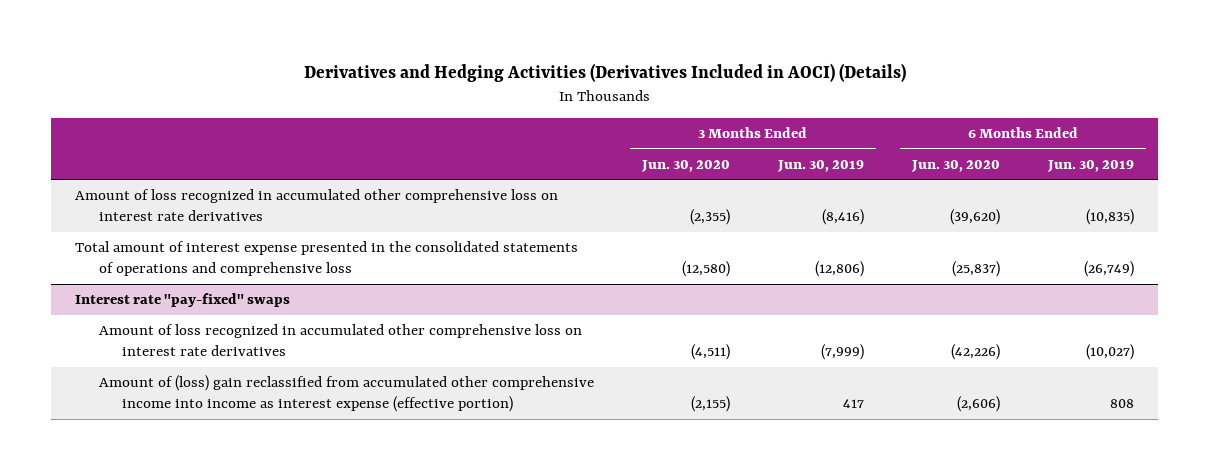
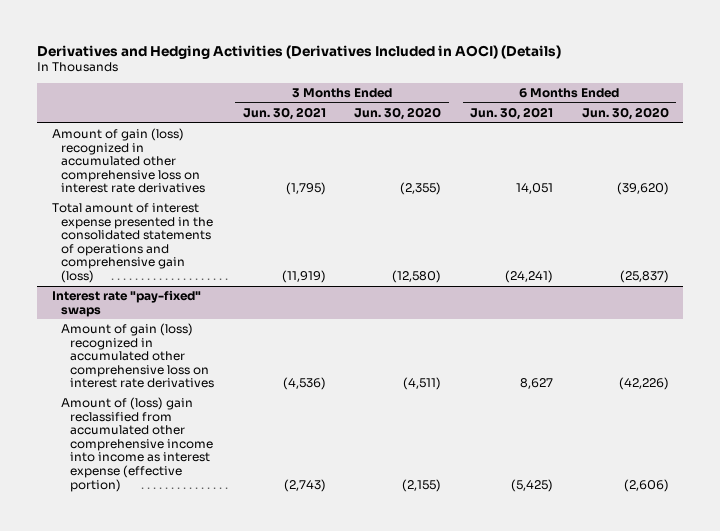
[776,159,864,172] Jun. 30, 2019 -> none
[1046,159,1134,172] Jun. 30, 2019 -> none
none -> [242,107,326,121] Jun. 30, 2021
none -> [470,107,554,121] Jun. 30, 2021
[75,189,559,222] Amount of loss recognized in accumulated other comprehensive loss on interest rate derivatives -> [51,128,205,194] Amount of gain (loss) recognized in accumulated other comprehensive loss on interest rate derivatives
[75,241,579,277] Total amount of interest expense presented in the consolidated statements of operations and comprehensive loss -> [51,203,213,284] Total amount of interest expense presented in the consolidated statements of operations and comprehensive gain (loss)
[98,324,582,357] Amount of loss recognized in accumulated other comprehensive loss on interest rate derivatives -> [60,323,214,389] Amount of gain (loss) recognized in accumulated other comprehensive loss on interest rate derivatives

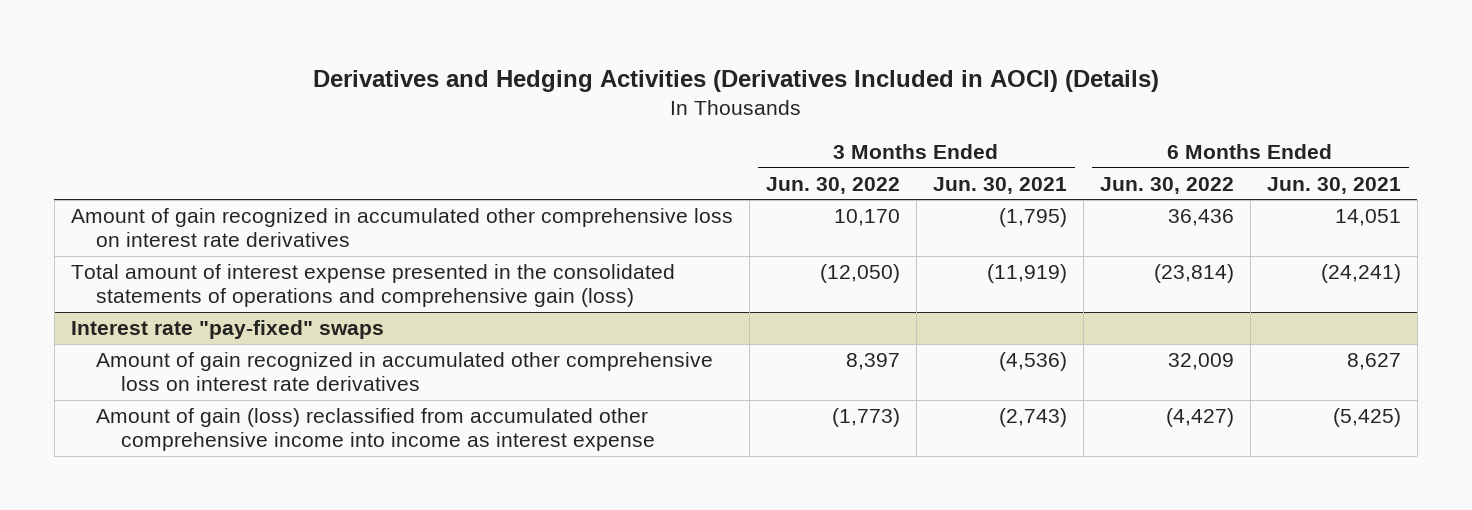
[354,107,442,121] Jun. 30, 2020 -> none
[581,107,669,121] Jun. 30, 2020 -> none
none -> [765,176,900,194] Jun. 30, 2022
none -> [1099,176,1234,194] Jun. 30, 2022
[51,128,205,194] Amount of gain (loss) recognized in accumulated other comprehensive loss on interest rate derivatives -> [70,208,733,248] Amount of gain recognized in accumulated other comprehensive loss on interest rate derivatives
[60,323,214,389] Amount of gain (loss) recognized in accumulated other comprehensive loss on interest rate derivatives -> [95,352,713,392] Amount of gain recognized in accumulated other comprehensive loss on interest rate derivatives
[60,397,213,492] Amount of (loss) gain reclassified from accumulated other comprehensive income into income as interest expense (effective portion) -> [95,408,655,452] Amount of gain (loss) reclassified from accumulated other comprehensive income into income as interest expense

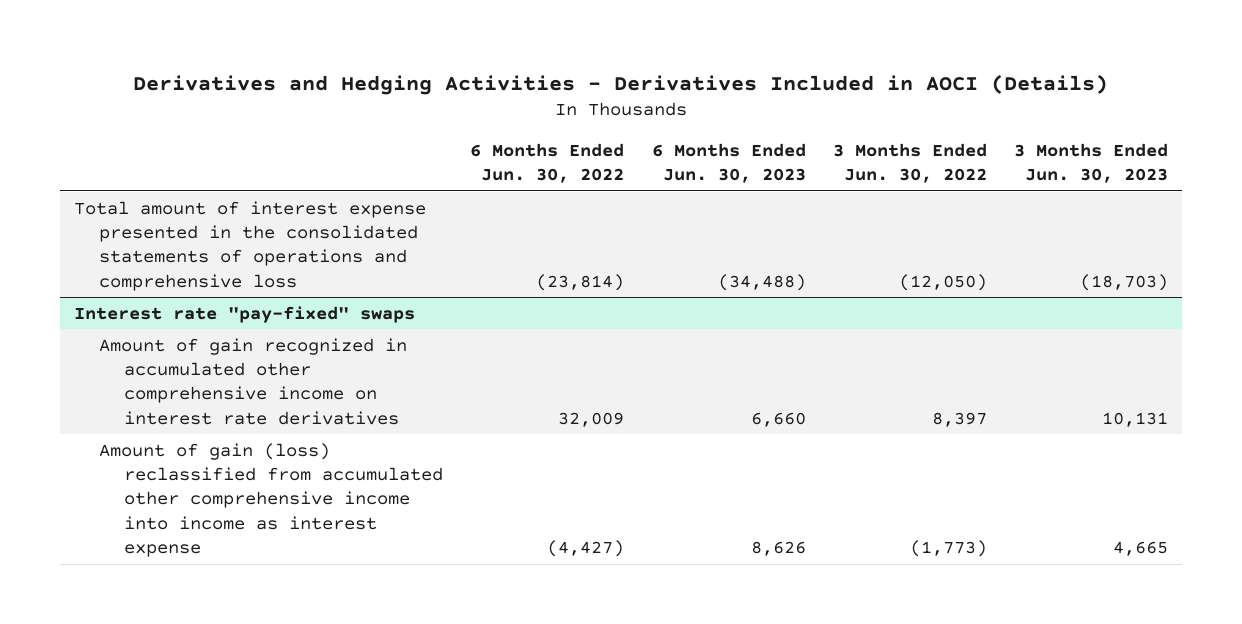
[312,69,1159,92] Derivatives and Hedging Activities (Derivatives Included in AOCI) (Details) -> [132,73,1108,95] Derivatives and Hedging Activities - Derivatives Included in AOCI (Details)
[932,176,1067,194] Jun. 30, 2021 -> none
[1266,176,1401,194] Jun. 30, 2021 -> none
none -> [651,142,806,184] 6 Months Ended Jun. 30, 2023
none -> [1014,142,1169,184] 3 Months Ended Jun. 30, 2023
[70,208,733,248] Amount of gain recognized in accumulated other comprehensive loss on interest rate derivatives -> none
[70,264,675,308] Total amount of interest expense presented in the consolidated statements of operations and comprehensive gain (loss) -> [73,200,426,291] Total amount of interest expense presented in the consolidated statements of operations and comprehensive loss
[95,352,713,392] Amount of gain recognized in accumulated other comprehensive loss on interest rate derivatives -> [98,337,407,425] Amount of gain recognized in accumulated other comprehensive income on interest rate derivatives

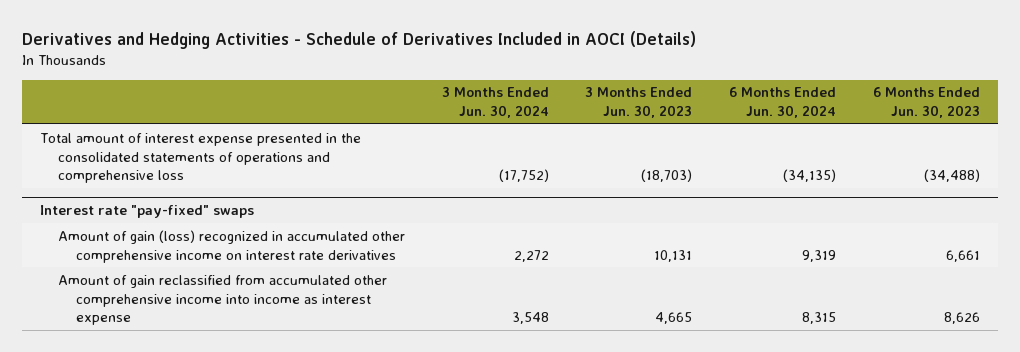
[132,73,1108,95] Derivatives and Hedging Activities - Derivatives Included in AOCI (Details) -> [22,31,697,50] Derivatives and Hedging Activities - Schedule of Derivatives Included in AOCI (Details)
[470,142,625,184] 6 Months Ended Jun. 30, 2022 -> none
[832,142,987,184] 3 Months Ended Jun. 30, 2022 -> none
none -> [441,87,549,119] 3 Months Ended Jun. 30, 2024
none -> [728,87,836,119] 6 Months Ended Jun. 30, 2024
[98,337,407,425] Amount of gain recognized in accumulated other comprehensive income on interest rate derivatives -> [58,229,406,263] Amount of gain (loss) recognized in accumulated other comprehensive income on interest rate derivatives
[750,411,806,427] 6,660 -> [945,249,980,262] 6,661
[98,442,444,558] Amount of gain (loss) reclassified from accumulated other comprehensive income into income as interest expense -> [58,274,388,326] Amount of gain reclassified from accumulated other comprehensive income into income as interest expense

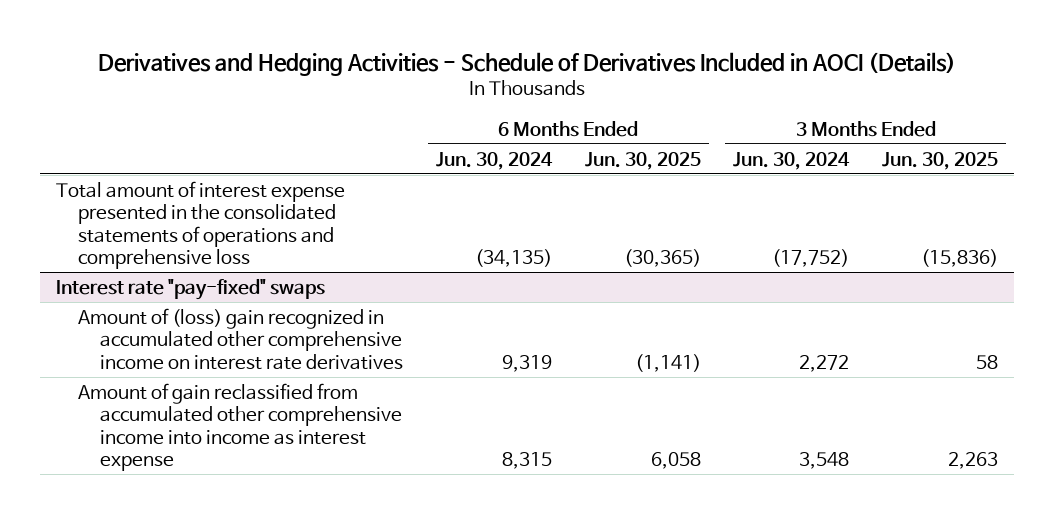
[585,87,693,119] 3 Months Ended Jun. 30, 2023 -> none
[872,87,980,119] 6 Months Ended Jun. 30, 2023 -> none
none -> [584,151,701,170] Jun. 30, 2025
none -> [881,151,998,170] Jun. 30, 2025
[58,229,406,263] Amount of gain (loss) recognized in accumulated other comprehensive income on interest rate derivatives -> [78,307,404,370] Amount of (loss) gain recognized in accumulated other comprehensive income on interest rate derivatives

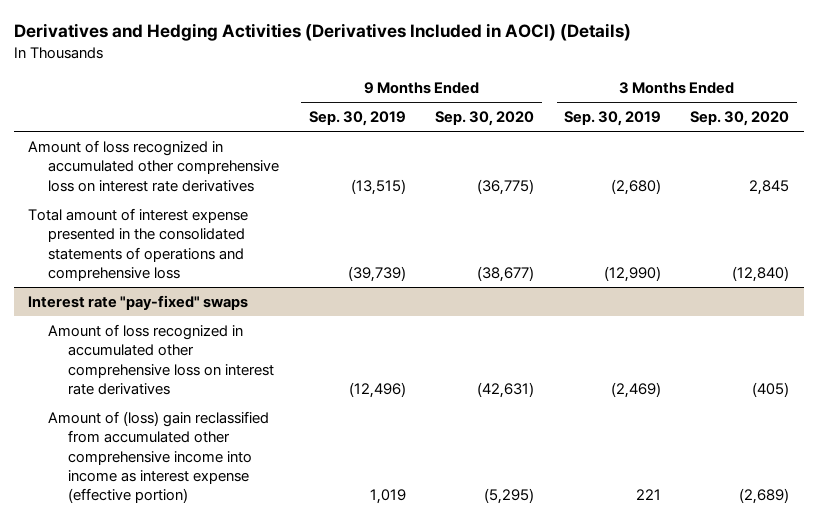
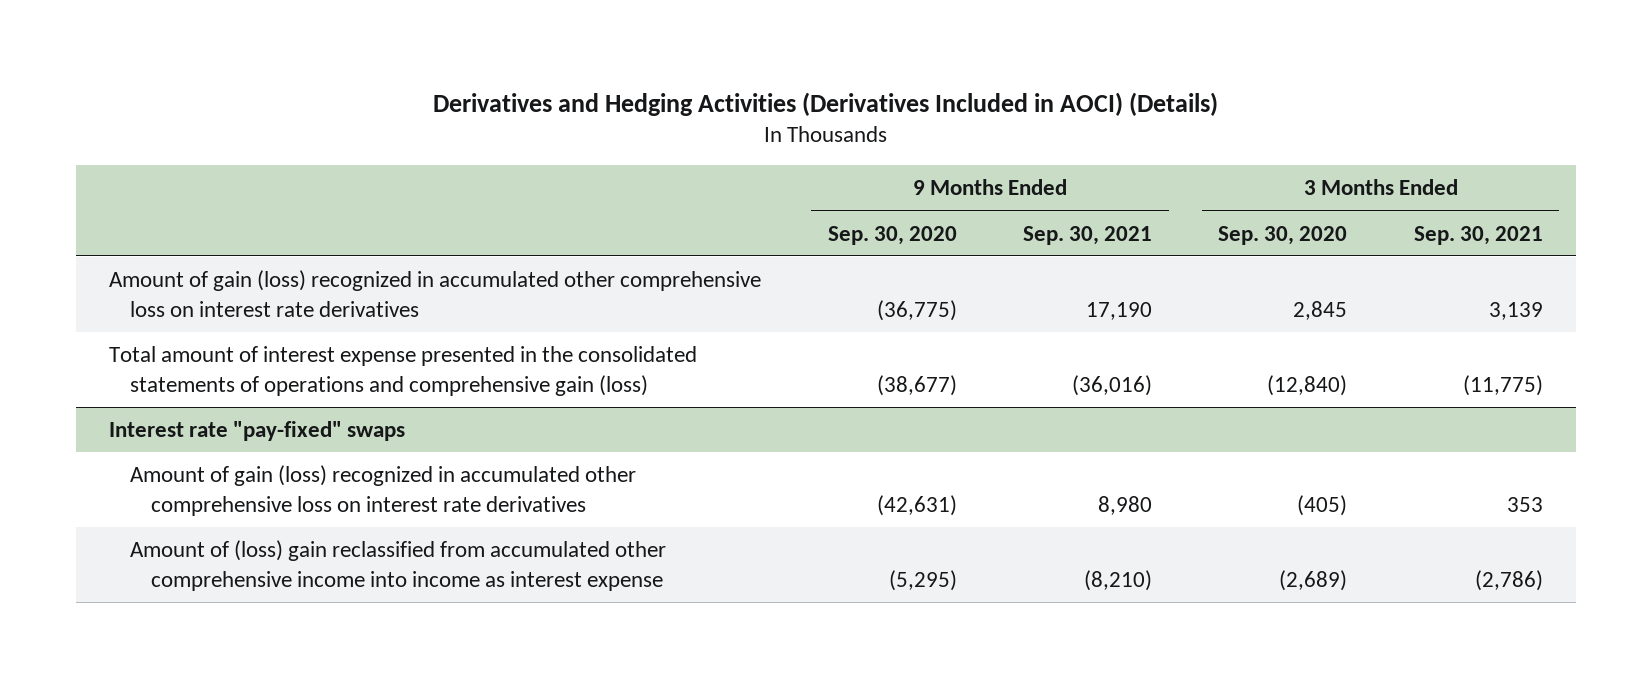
[308,111,406,127] Sep. 30, 2019 -> none
[563,111,661,127] Sep. 30, 2019 -> none
none -> [1023,225,1153,245] Sep. 30, 2021
none -> [1413,225,1543,245] Sep. 30, 2021
[28,140,280,192] Amount of loss recognized in accumulated other comprehensive loss on interest rate derivatives -> [109,270,762,317] Amount of gain (loss) recognized in accumulated other comprehensive loss on interest rate derivatives
[28,208,249,282] Total amount of interest expense presented in the consolidated statements of operations and comprehensive loss -> [109,346,698,396] Total amount of interest expense presented in the consolidated statements of operations and comprehensive gain (loss)
[48,324,275,396] Amount of loss recognized in accumulated other comprehensive loss on interest rate derivatives -> [130,465,637,516] Amount of gain (loss) recognized in accumulated other comprehensive loss on interest rate derivatives
[48,411,270,504] Amount of (loss) gain reclassified from accumulated other comprehensive income into income as interest expense (effective portion) -> [130,540,667,591] Amount of (loss) gain reclassified from accumulated other comprehensive income into income as interest expense

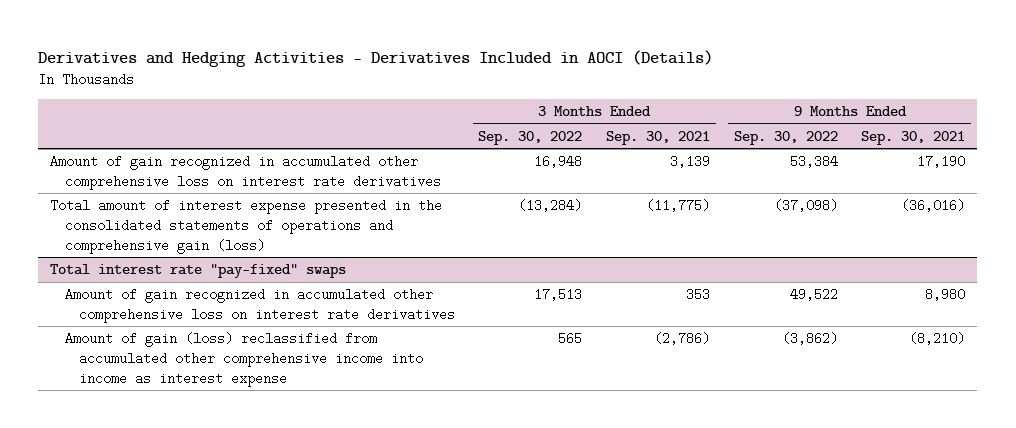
[433,91,1219,116] Derivatives and Hedging Activities (Derivatives Included in AOCI) (Details) -> [38,49,714,67] Derivatives and Hedging Activities - Derivatives Included in AOCI (Details)
[827,225,957,245] Sep. 30, 2020 -> none
[1218,225,1348,245] Sep. 30, 2020 -> none
none -> [478,130,583,145] Sep. 30, 2022
none -> [733,130,838,145] Sep. 30, 2022
[109,270,762,317] Amount of gain (loss) recognized in accumulated other comprehensive loss on interest rate derivatives -> [50,155,441,190] Amount of gain recognized in accumulated other comprehensive loss on interest rate derivatives
[109,421,406,442] Interest rate "pay-fixed" swaps -> [50,264,347,279] Total interest rate "pay-fixed" swaps
[130,465,637,516] Amount of gain (loss) recognized in accumulated other comprehensive loss on interest rate derivatives -> [64,288,455,323] Amount of gain recognized in accumulated other comprehensive loss on interest rate derivatives
[130,540,667,591] Amount of (loss) gain reclassified from accumulated other comprehensive income into income as interest expense -> [64,332,423,387] Amount of gain (loss) reclassified from accumulated other comprehensive income into income as interest expense

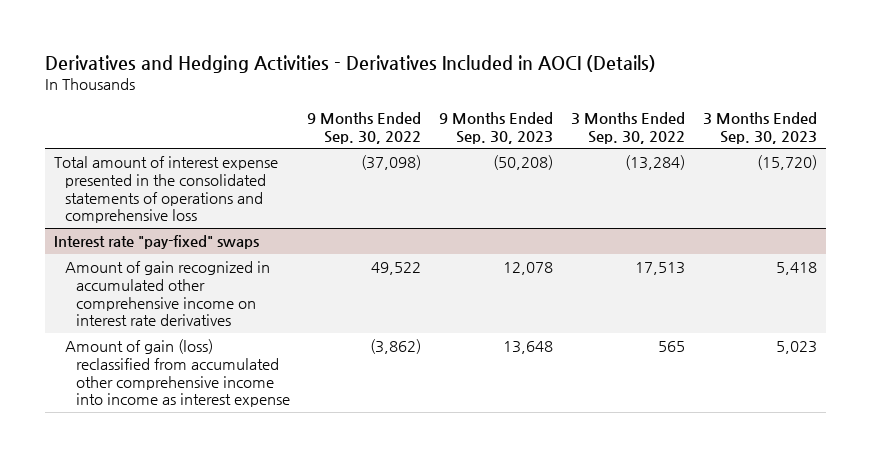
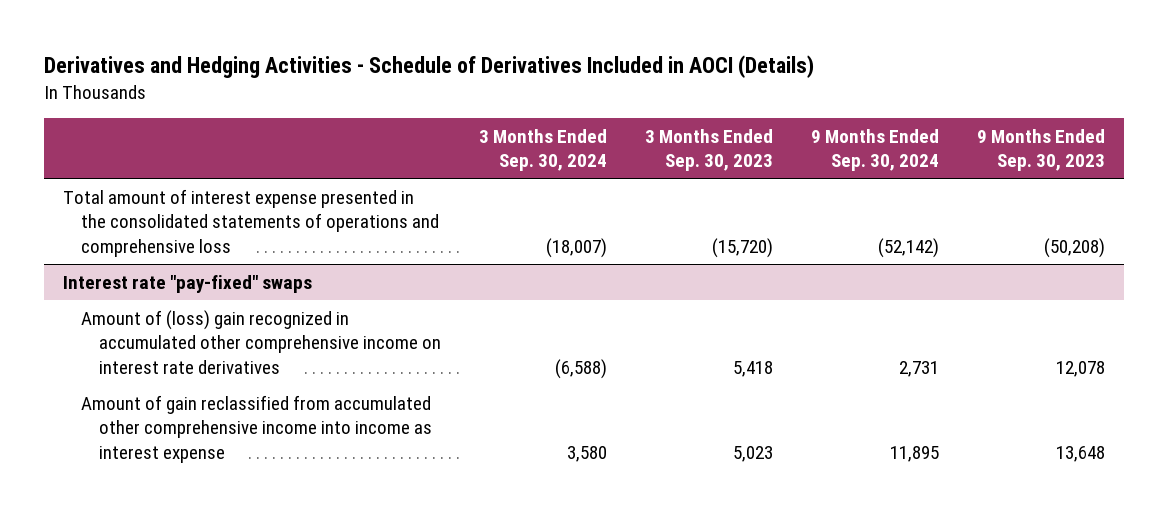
[45,54,657,73] Derivatives and Hedging Activities - Derivatives Included in AOCI (Details) -> [43,55,814,79] Derivatives and Hedging Activities - Schedule of Derivatives Included in AOCI (Details)
[307,111,422,144] 9 Months Ended Sep. 30, 2022 -> none
[571,111,686,144] 3 Months Ended Sep. 30, 2022 -> none
none -> [478,128,607,172] 3 Months Ended Sep. 30, 2024
none -> [811,128,940,172] 9 Months Ended Sep. 30, 2024
[64,261,270,327] Amount of gain recognized in accumulated other comprehensive income on interest rate derivatives -> [80,309,441,374] Amount of (loss) gain recognized in accumulated other comprehensive income on interest rate derivatives
[64,339,290,408] Amount of gain (loss) reclassified from accumulated other comprehensive income into income as interest expense -> [80,394,432,463] Amount of gain reclassified from accumulated other comprehensive income into income as interest expense

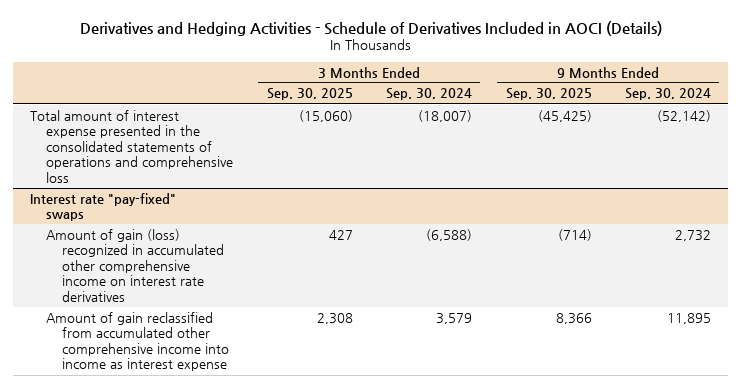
[644,128,773,172] 3 Months Ended Sep. 30, 2023 -> none
[977,128,1106,172] 9 Months Ended Sep. 30, 2023 -> none
none -> [266,88,353,101] Sep. 30, 2025
none -> [505,88,592,101] Sep. 30, 2025
[80,309,441,374] Amount of (loss) gain recognized in accumulated other comprehensive income on interest rate derivatives -> [46,228,225,302] Amount of gain (loss) recognized in accumulated other comprehensive income on interest rate derivatives
[899,360,940,377] 2,731 -> [675,229,712,241] 2,732
[566,445,607,462] 3,580 -> [436,312,473,324] 3,579

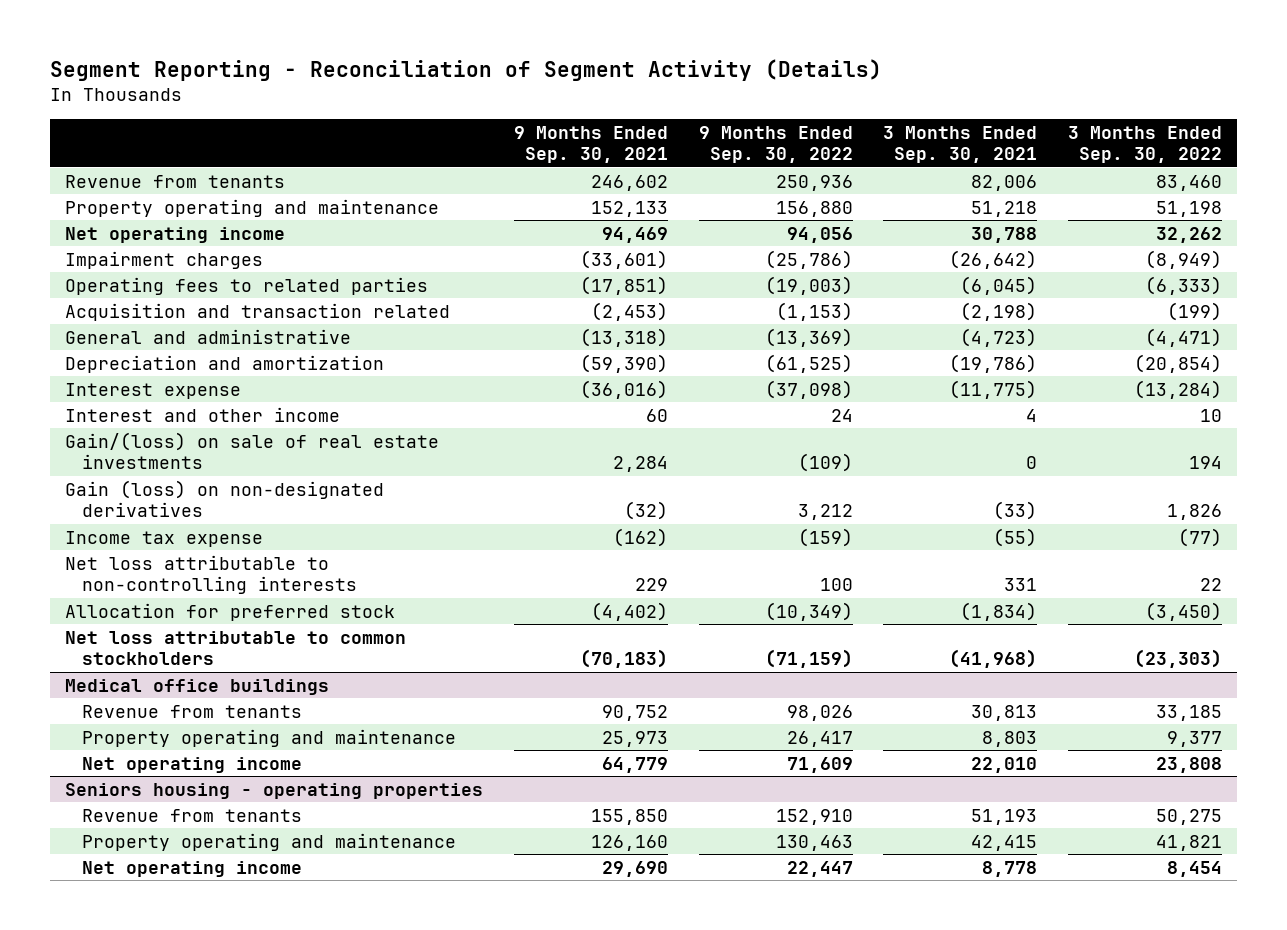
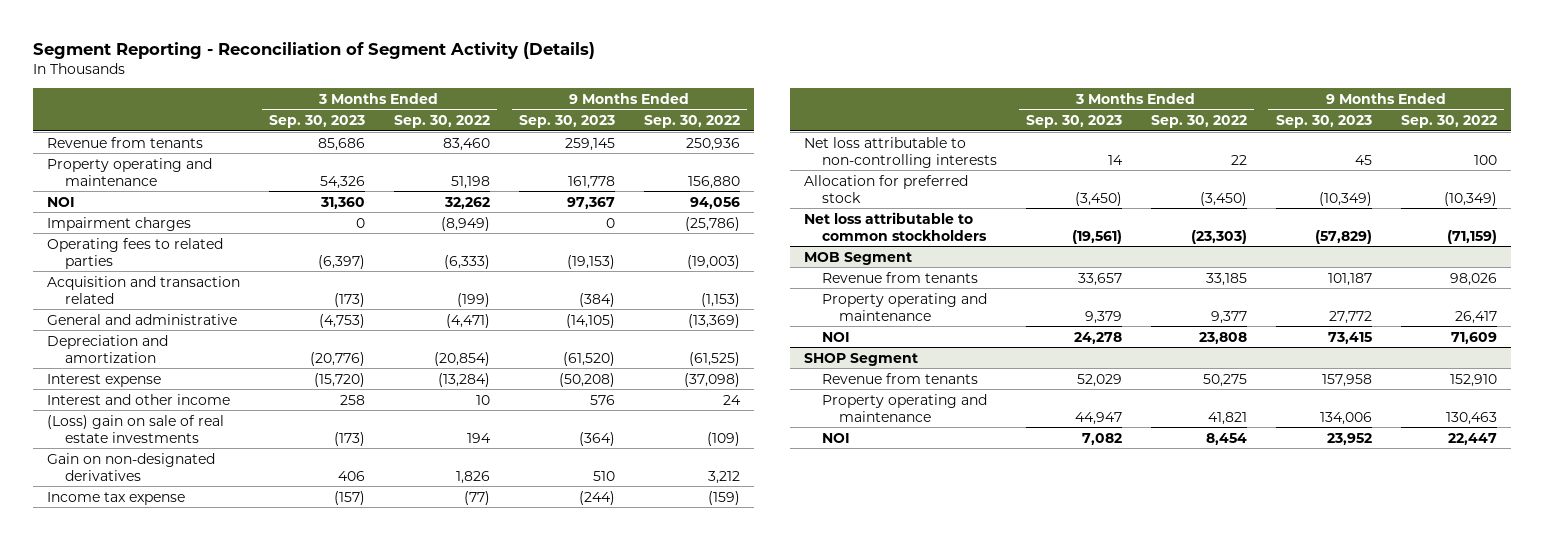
[513,125,668,164] 9 Months Ended Sep. 30, 2021 -> none
[883,125,1038,164] 3 Months Ended Sep. 30, 2021 -> none
none -> [269,115,366,129] Sep. 30, 2023
none -> [518,115,615,129] Sep. 30, 2023
[65,226,286,243] Net operating income -> [47,196,76,207] NOI
[65,431,440,470] Gain/(loss) on sale of real estate investments -> [47,414,225,443] (Loss) gain on sale of real estate investments
[65,479,385,518] Gain (loss) on non-designated derivatives -> [47,452,216,481] Gain on non-designated derivatives
[65,678,330,695] Medical office buildings -> [804,251,913,265] MOB Segment
[82,756,303,773] Net operating income -> [821,331,850,342] NOI
[65,782,484,799] Seniors housing - operating properties -> [804,352,919,366] SHOP Segment
[82,860,303,877] Net operating income -> [821,432,850,443] NOI

